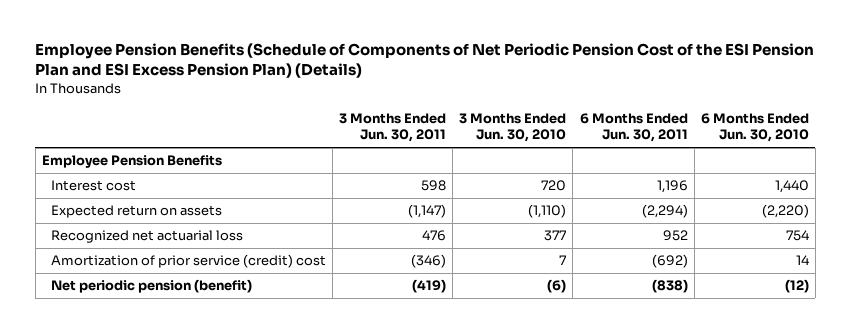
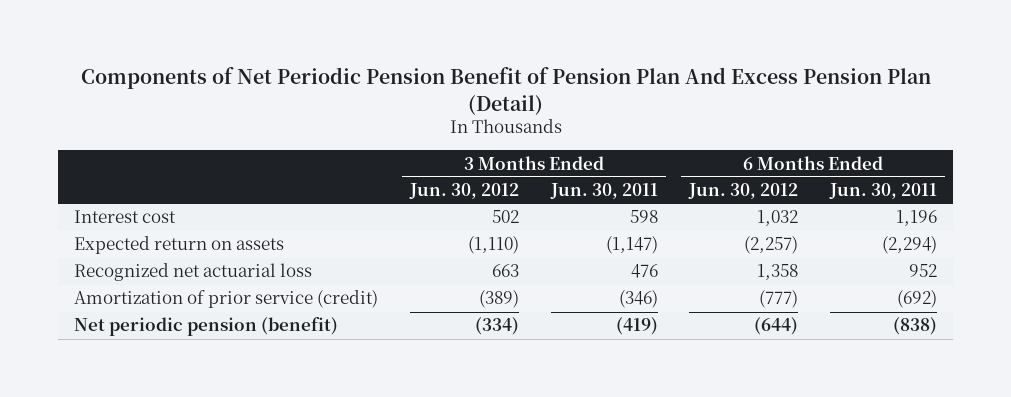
[35,43,815,79] Employee Pension Benefits (Schedule of Components of Net Periodic Pension Cost of the ESI Pension Plan and ESI Excess Pension Plan) (Details) -> [80,67,931,115] Components of Net Periodic Pension Benefit of Pension Plan And Excess Pension Plan (Detail)
[459,113,567,143] 3 Months Ended Jun. 30, 2010 -> none
[700,113,809,143] 6 Months Ended Jun. 30, 2010 -> none
none -> [408,183,519,200] Jun. 30, 2012
none -> [688,183,799,200] Jun. 30, 2012
[41,155,222,169] Employee Pension Benefits -> none
[51,254,327,269] Amortization of prior service (credit) cost -> [74,290,379,309] Amortization of prior service (credit)

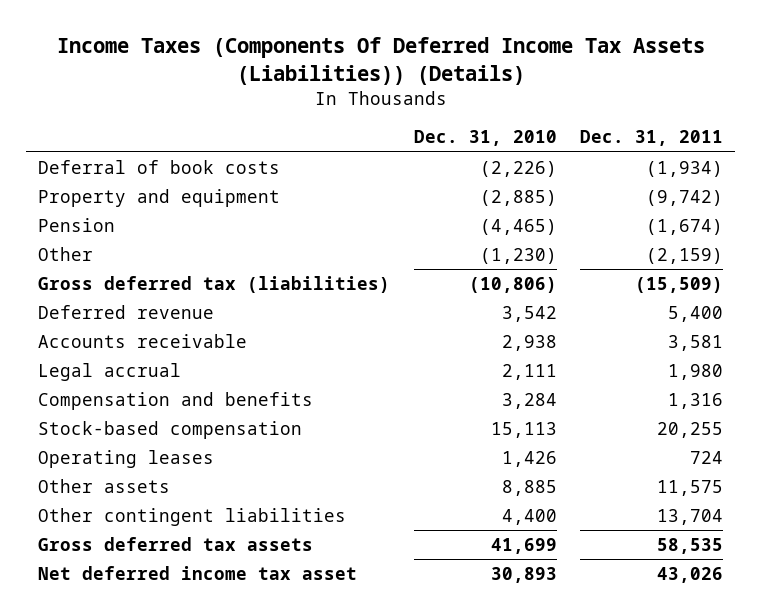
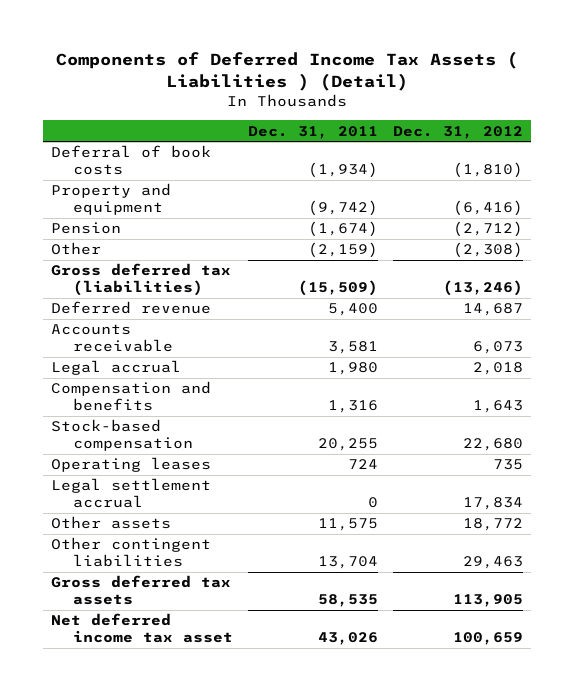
[56,37,705,85] Income Taxes (Components Of Deferred Income Tax Assets (Liabilities)) (Details) -> [56,51,519,92] Components of Deferred Income Tax Assets ( Liabilities ) (Detail)
[413,130,557,147] Dec. 31, 2010 -> none
none -> [393,125,524,139] Dec. 31, 2012
none -> [50,478,211,509] Legal settlement accrual

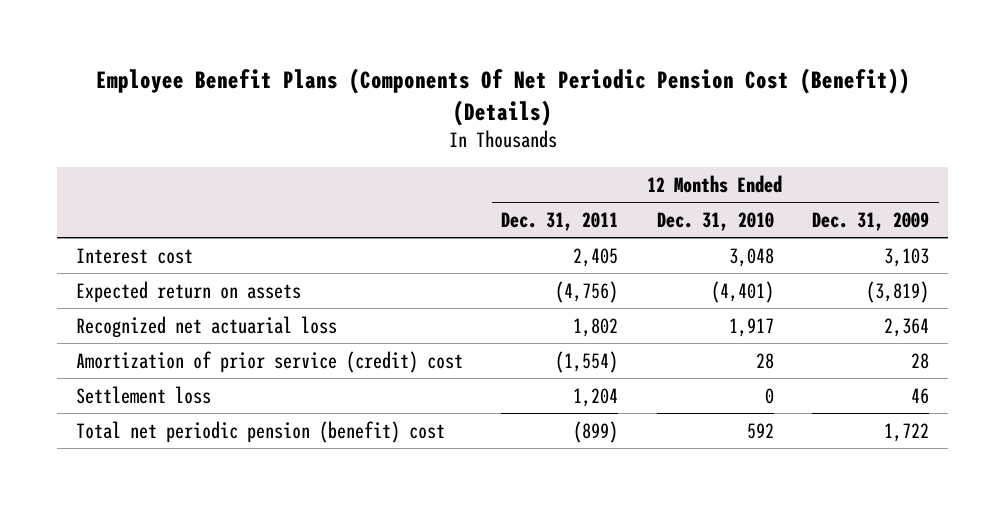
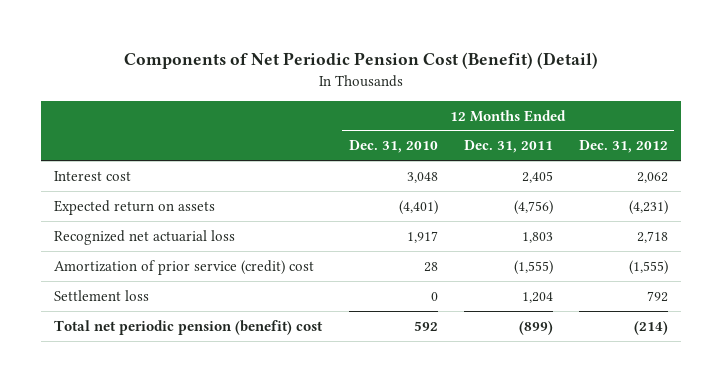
[95,68,910,126] Employee Benefit Plans (Components Of Net Periodic Pension Cost (Benefit)) (Details) -> [124,52,599,70] Components of Net Periodic Pension Cost (Benefit) (Detail)
[812,211,930,231] Dec. 31, 2009 -> none
none -> [578,140,668,154] Dec. 31, 2012
[573,317,619,337] 1,802 -> [521,231,553,243] 1,803
[555,350,619,373] (1,554) -> [513,259,553,275] (1,555)

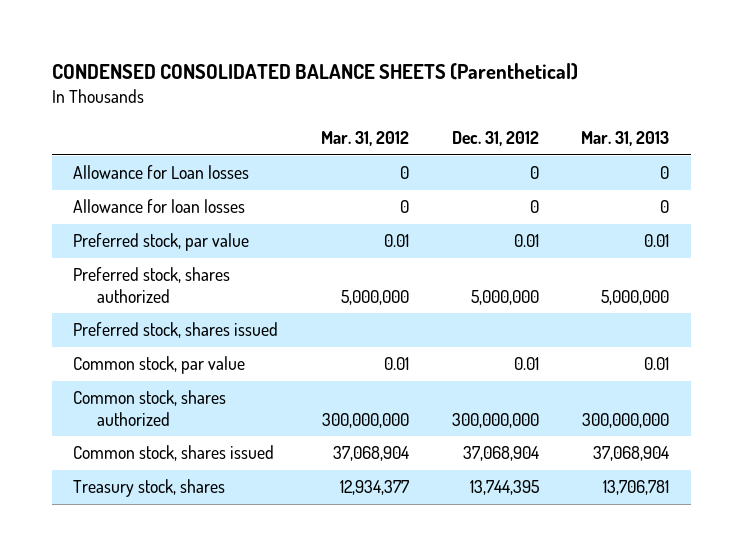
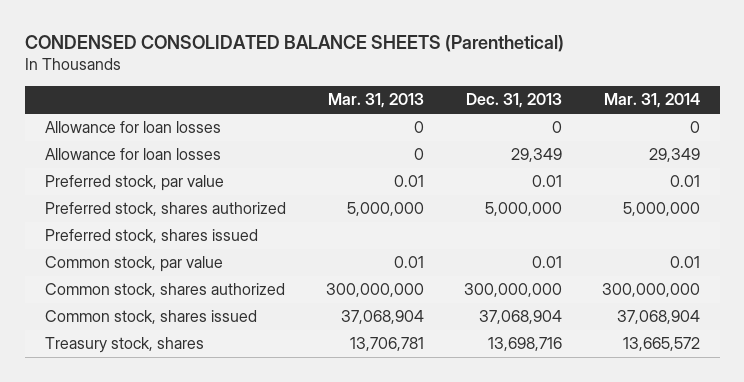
[320,131,409,147] Mar. 31, 2012 -> none
[451,131,539,147] Dec. 31, 2012 -> none
none -> [465,93,562,109] Dec. 31, 2013
none -> [603,93,700,109] Mar. 31, 2014
[73,165,250,180] Allowance for Loan losses -> none
none -> [44,148,221,161] Allowance for loan losses

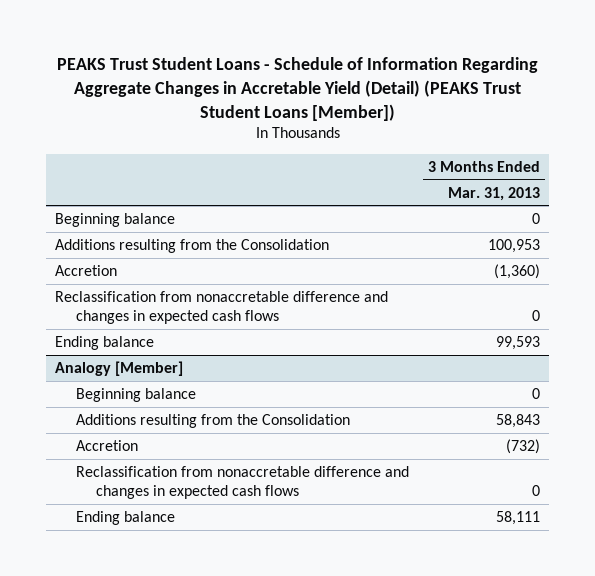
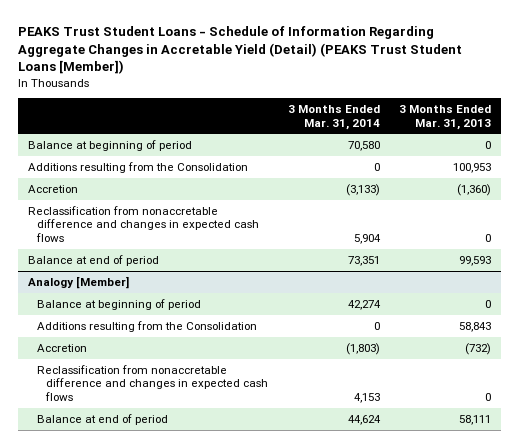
none -> [287,105,380,130] 3 Months Ended Mar. 31, 2014
[55,212,176,227] Beginning balance -> [27,139,192,151] Balance at beginning of period
[55,335,155,350] Ending balance -> [27,254,159,266] Balance at end of period
[75,387,196,402] Beginning balance -> [37,298,202,310] Balance at beginning of period
[75,510,175,525] Ending balance -> [37,413,169,425] Balance at end of period

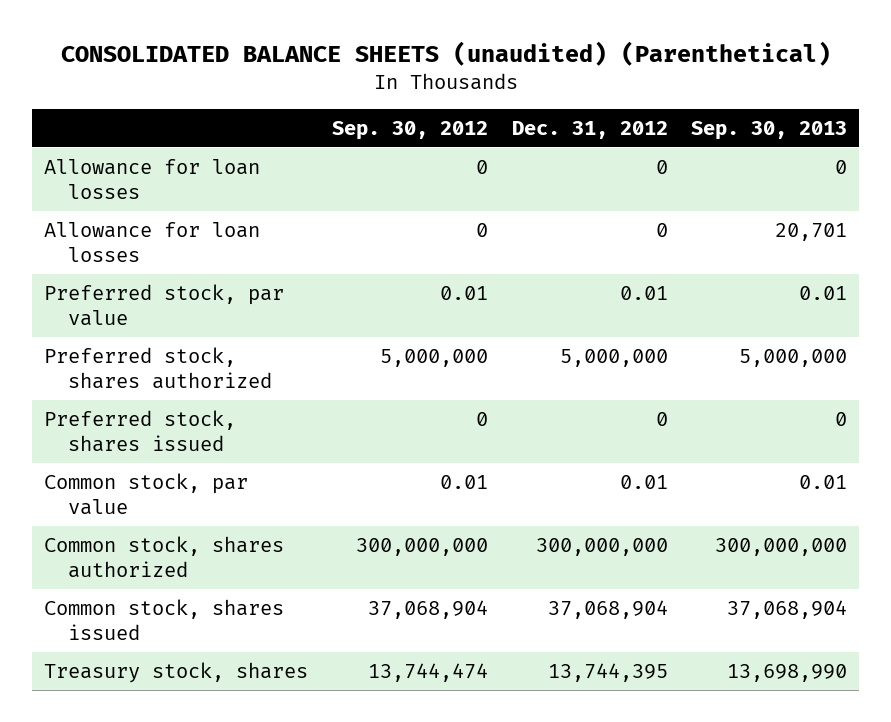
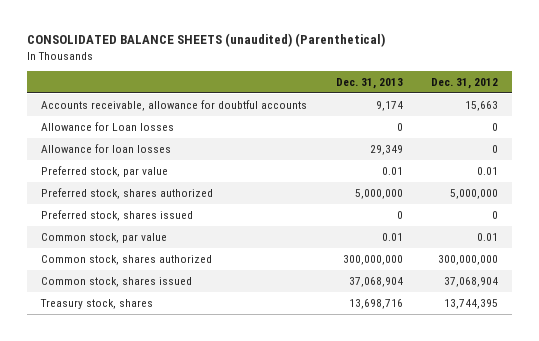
[331,120,488,140] Sep. 30, 2012 -> none
[691,120,848,140] Sep. 30, 2013 -> none
none -> [335,77,403,89] Dec. 31, 2013
none -> [41,99,308,111] Accounts receivable, allowance for doubtful accounts
[43,158,260,199] Allowance for loan losses -> [41,121,175,131] Allowance for Loan losses

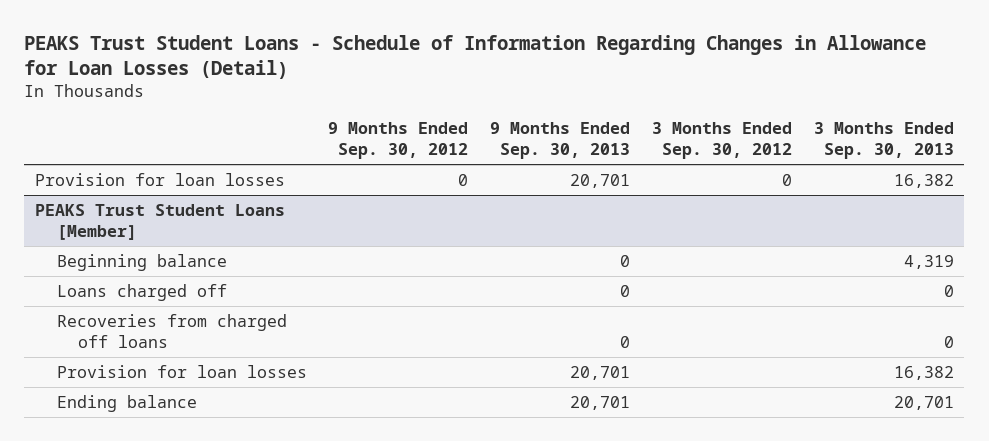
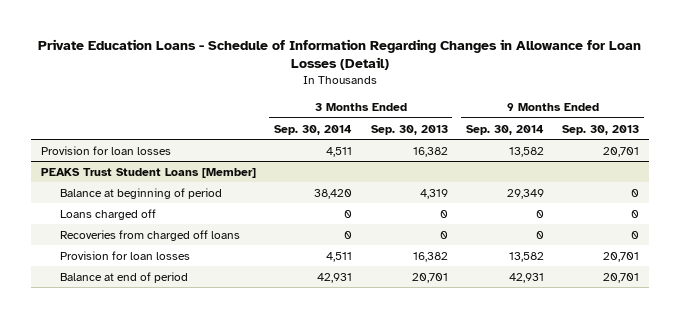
[24,34,927,79] PEAKS Trust Student Loans - Schedule of Information Regarding Changes in Allowance for Loan Losses (Detail) -> [38,38,642,71] Private Education Loans - Schedule of Information Regarding Changes in Allowance for Loan Losses (Detail)
[328,122,469,160] 9 Months Ended Sep. 30, 2012 -> none
[651,122,792,160] 3 Months Ended Sep. 30, 2012 -> none
none -> [274,124,353,135] Sep. 30, 2014
none -> [466,124,545,135] Sep. 30, 2014
[56,253,227,271] Beginning balance -> [59,187,222,199] Balance at beginning of period
[56,394,197,412] Ending balance -> [59,271,188,283] Balance at end of period

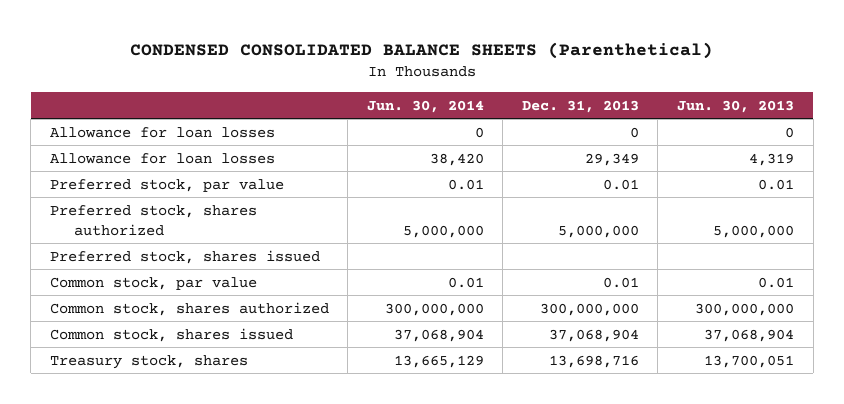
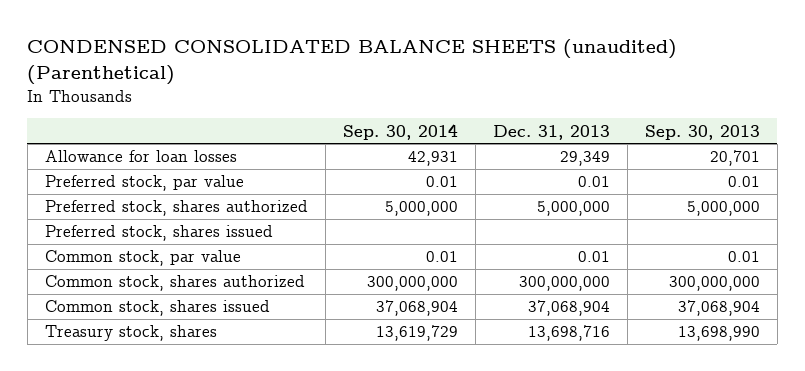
[129,42,713,60] CONDENSED CONSOLIDATED BALANCE SHEETS (Parenthetical) -> [27,39,678,86] CONDENSED CONSOLIDATED BALANCE SHEETS (unaudited) (Parenthetical)
[366,99,484,113] Jun. 30, 2014 -> none
[677,99,795,113] Jun. 30, 2013 -> none
none -> [342,123,458,140] Sep. 30, 2014
none -> [644,124,760,140] Sep. 30, 2013
[49,126,275,138] Allowance for loan losses -> none

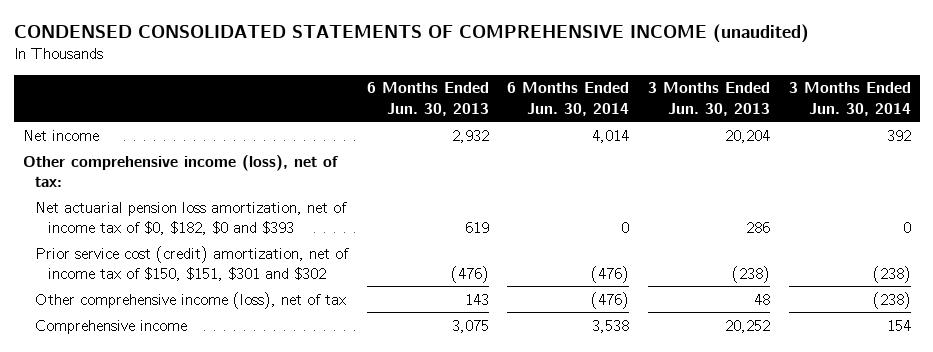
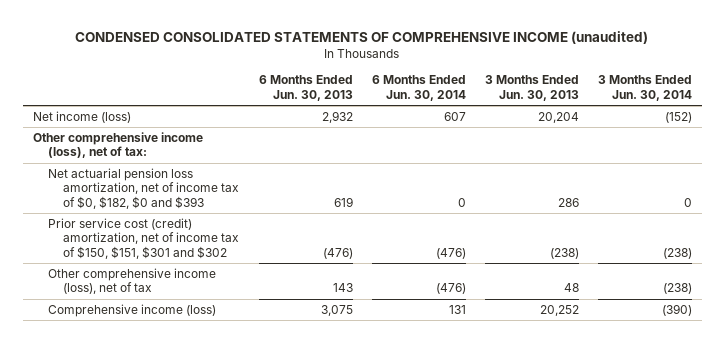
[22,129,99,141] Net income -> [32,110,131,123] Net income (loss)
[592,129,630,143] 4,014 -> [443,111,466,121] 607
[886,129,911,141] 392 -> [665,111,693,123] (152)
[35,319,188,334] Comprehensive income -> [48,303,217,317] Comprehensive income (loss)
[592,319,630,333] 3,538 -> [448,304,466,314] 131
[886,319,911,331] 154 -> [662,303,693,316] (390)

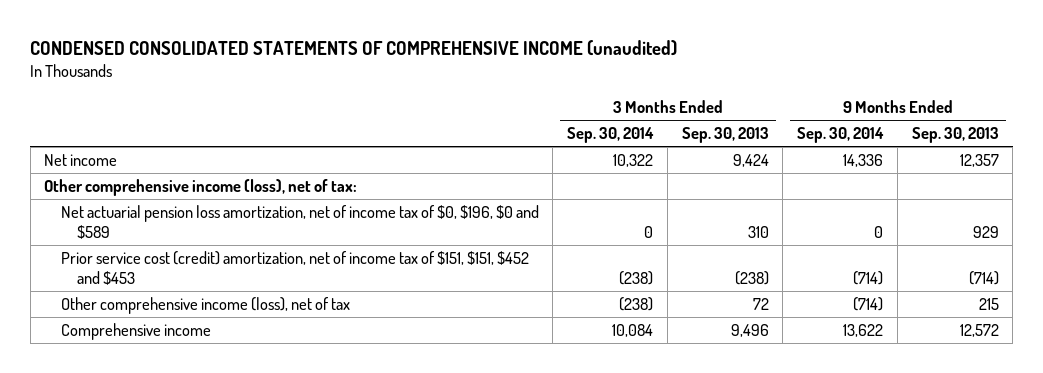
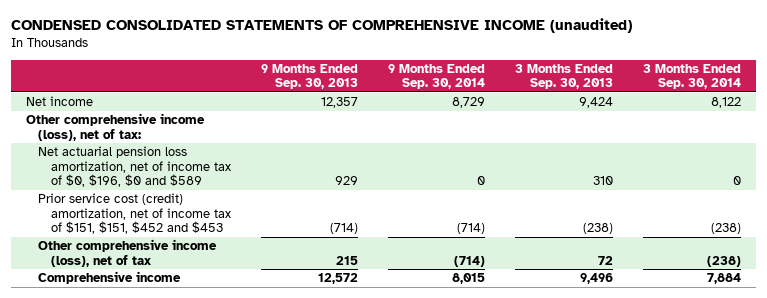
[613,154,654,168] 10,322 -> [710,97,741,109] 8,122
[843,154,884,168] 14,336 -> [451,97,485,109] 8,729
[612,324,654,338] 10,084 -> [706,273,741,285] 7,884
[843,324,884,338] 13,622 -> [451,273,485,285] 8,015

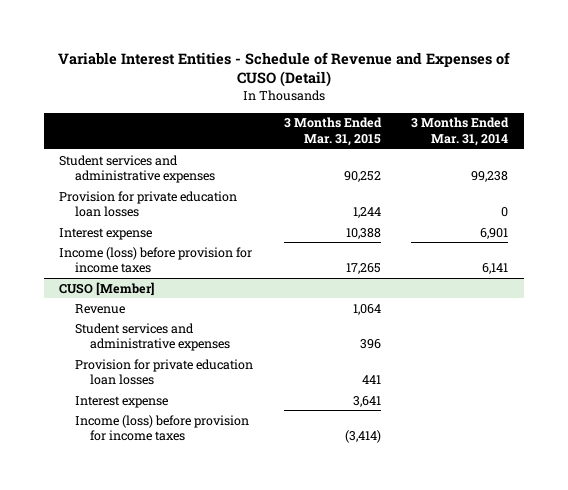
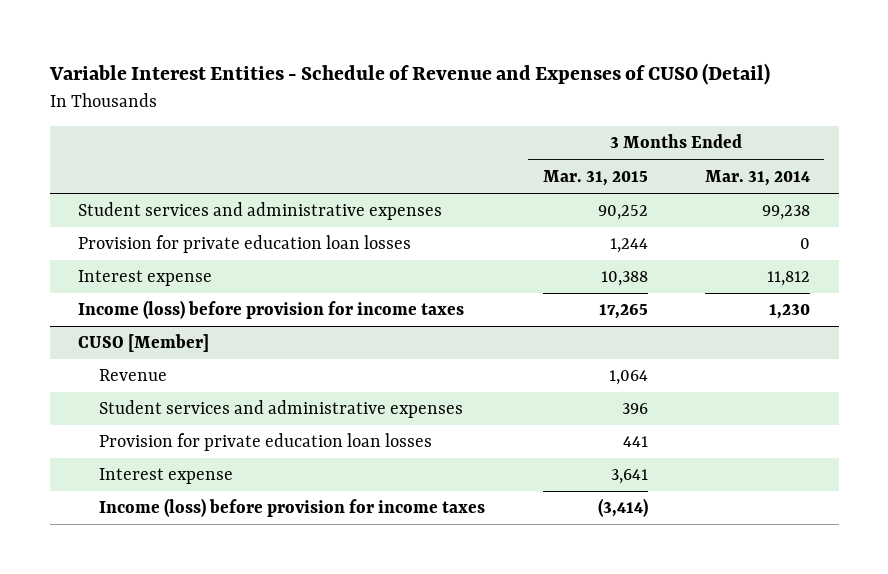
[480,227,509,239] 6,901 -> [766,271,810,287] 11,812
[482,263,509,275] 6,141 -> [768,304,810,320] 1,230

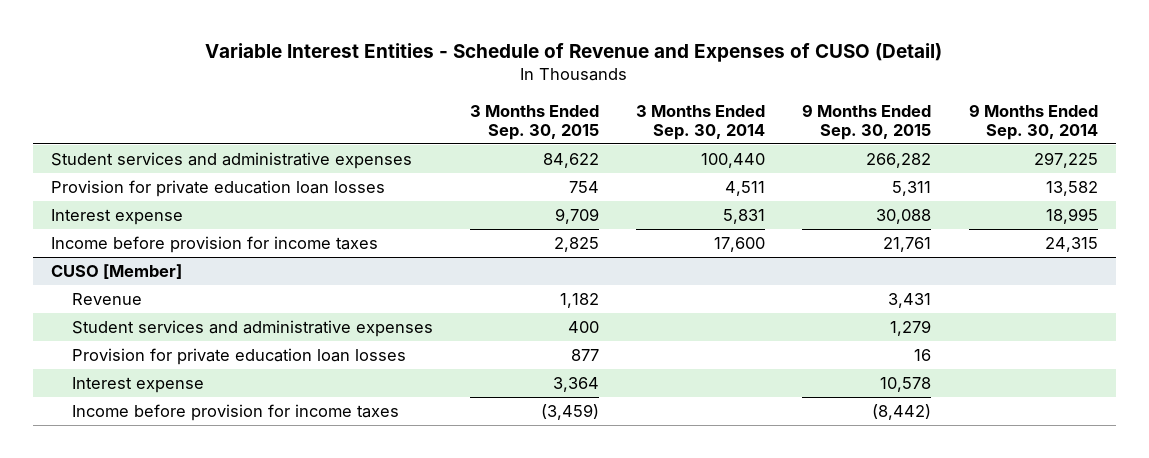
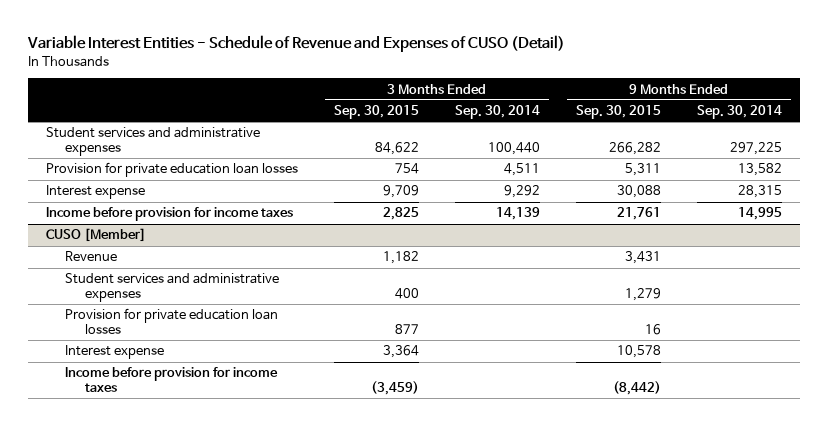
[723,209,766,225] 5,831 -> [503,185,540,199] 9,292
[1045,208,1098,225] 18,995 -> [737,185,782,199] 28,315
[714,237,766,253] 17,600 -> [495,207,540,221] 14,139
[1044,237,1098,253] 24,315 -> [737,207,782,221] 14,995

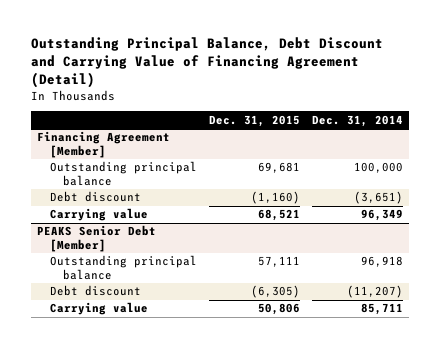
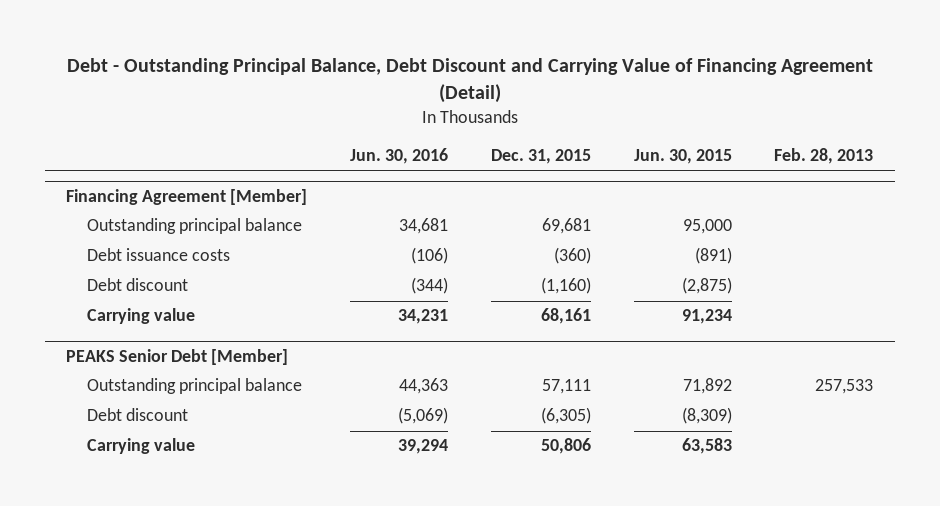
[30,37,383,89] Outstanding Principal Balance, Debt Discount and Carrying Value of Financing Agreement (Detail) -> [66,58,873,104] Debt - Outstanding Principal Balance, Debt Discount and Carrying Value of Financing Agreement (Detail)
[311,114,403,127] Dec. 31, 2014 -> none
none -> [350,148,449,165] Jun. 30, 2016
none -> [633,149,732,165] Jun. 30, 2015
none -> [774,148,874,165] Feb. 28, 2013
none -> [87,248,231,262] Debt issuance costs
[257,209,300,222] 68,521 -> [540,308,591,325] 68,161

